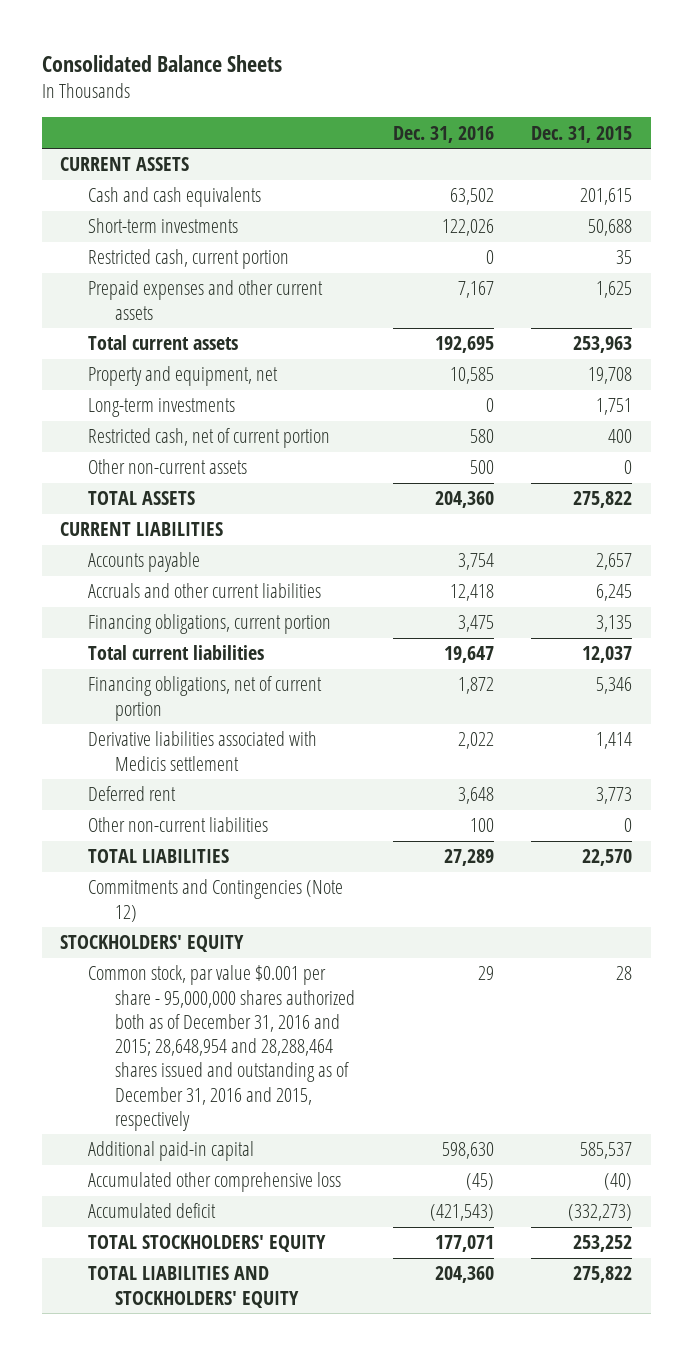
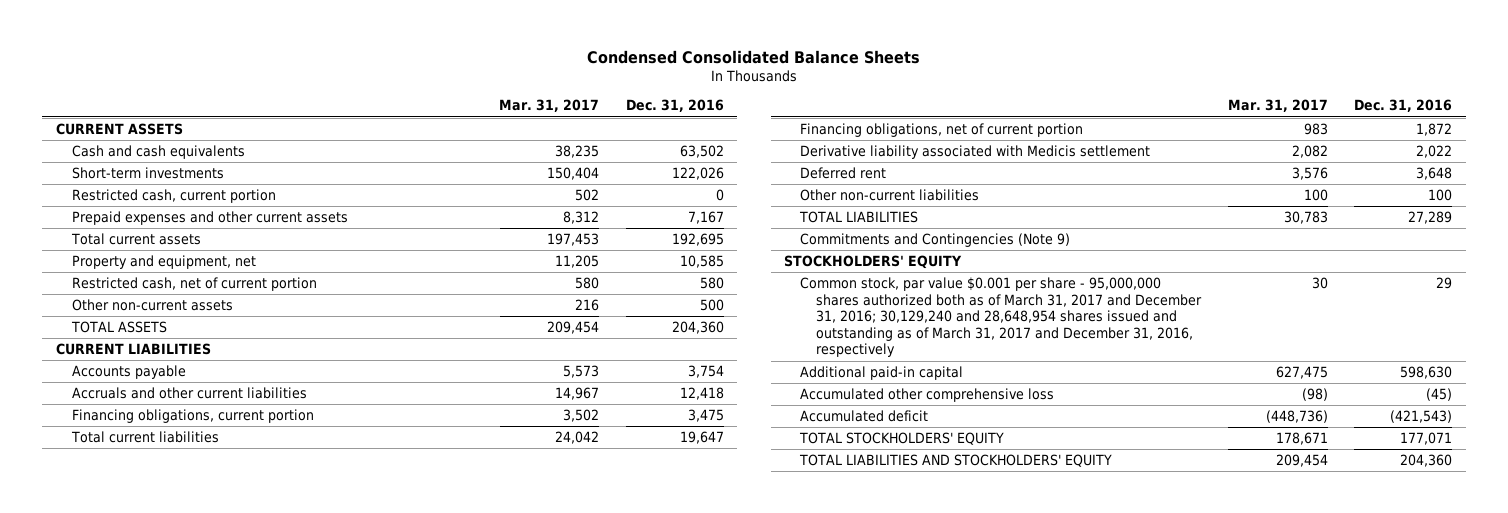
[41,54,282,72] Consolidated Balance Sheets -> [587,50,921,65] Condensed Consolidated Balance Sheets
[531,125,633,143] Dec. 31, 2015 -> none
none -> [499,99,600,113] Mar. 31, 2017
[87,398,235,418] Long-term investments -> none
[87,731,317,771] Derivative liabilities associated with Medicis settlement -> [800,144,1151,159] Derivative liability associated with Medicis settlement
[87,879,343,922] Commitments and Contingencies (Note 12) -> [800,232,1071,247] Commitments and Contingencies (Note 9)
[87,965,356,1131] Common stock, par value $0.001 per share - 95,000,000 shares authorized both as of December 31, 2016 and 2015; 28,648,954 and 28,288,464 shares issued and outstanding as of December 31, 2016 and 2015, respectively -> [800,276,1203,358] Common stock, par value $0.001 per share - 95,000,000 shares authorized both as of March 31, 2017 and December 31, 2016; 30,129,240 and 28,648,954 shares issued and outstanding as of March 31, 2017 and December 31, 2016, respectively

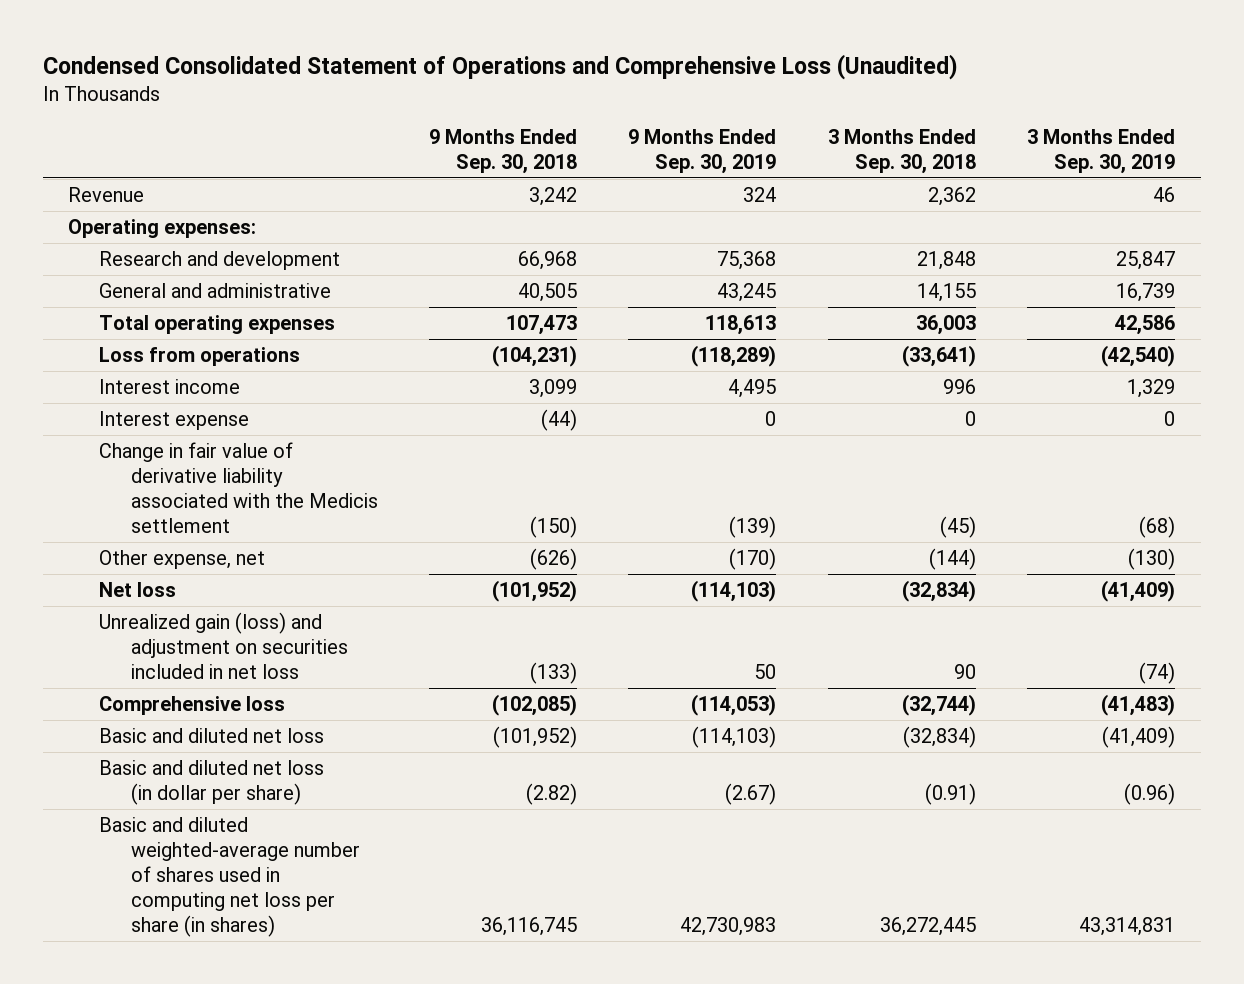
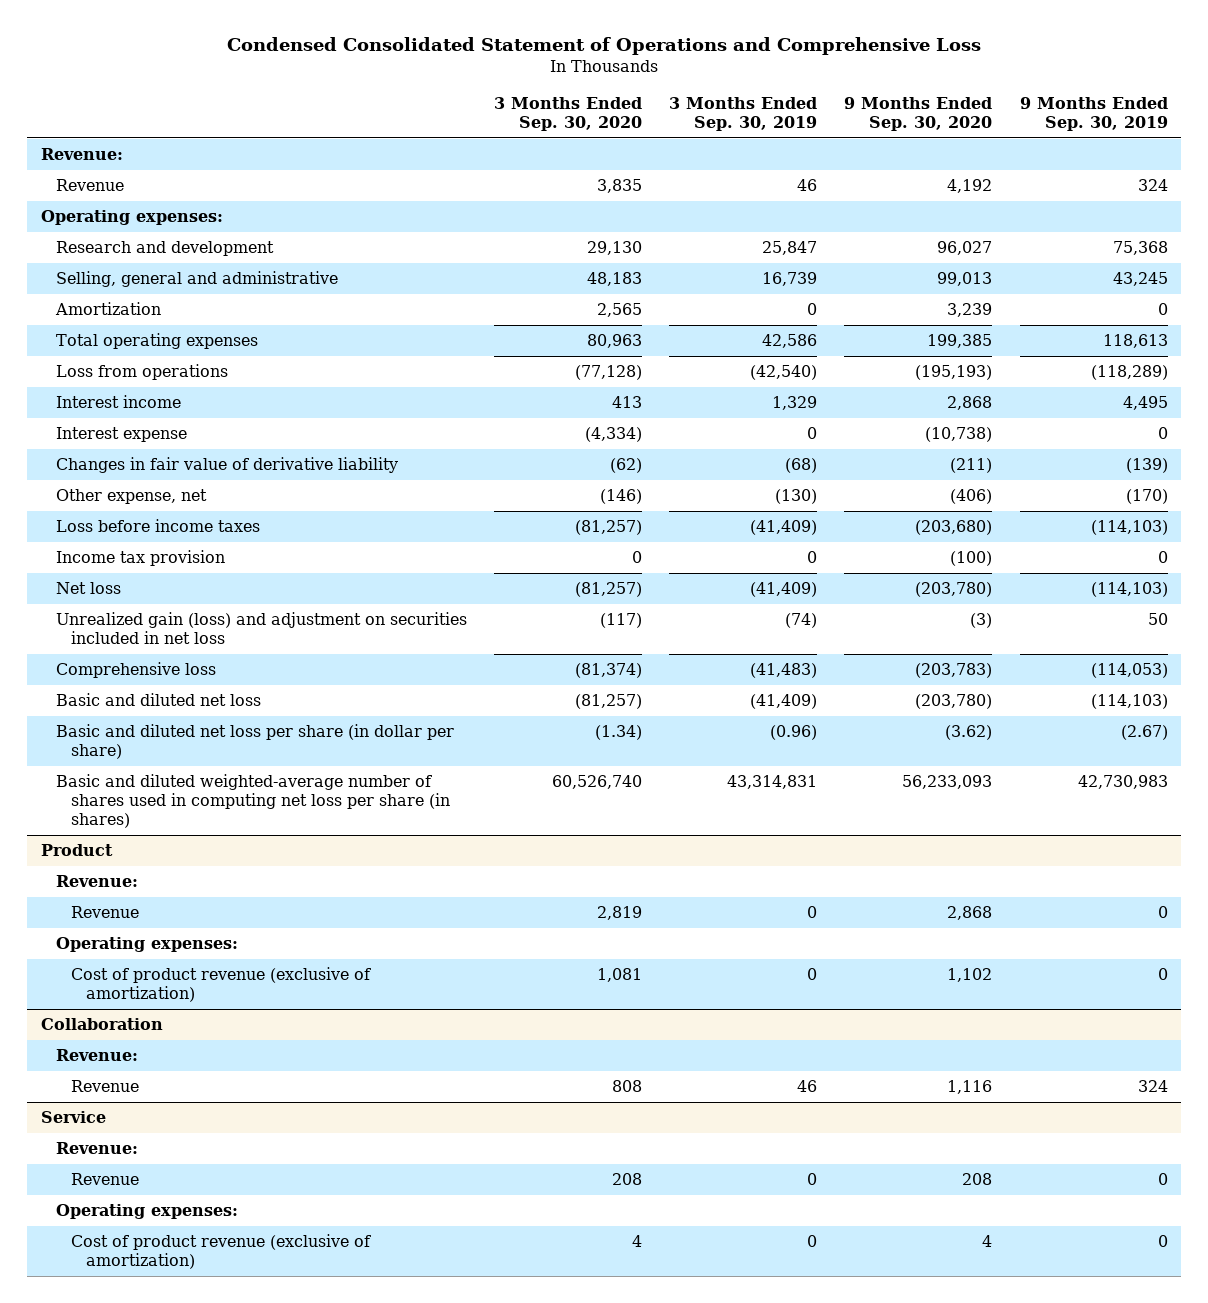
[42,53,958,80] Condensed Consolidated Statement of Operations and Comprehensive Loss (Unaudited) -> [227,37,982,56] Condensed Consolidated Statement of Operations and Comprehensive Loss
[428,128,577,174] 9 Months Ended Sep. 30, 2018 -> none
[827,128,976,174] 3 Months Ended Sep. 30, 2018 -> none
none -> [493,96,642,131] 3 Months Ended Sep. 30, 2020
none -> [844,96,993,131] 9 Months Ended Sep. 30, 2020
none -> [40,148,123,161] Revenue:
[99,283,332,299] General and administrative -> [55,271,338,288] Selling, general and administrative
none -> [54,302,161,316] Amortization
[99,442,378,533] Change in fair value of derivative liability associated with the Medicis settlement -> [55,457,398,474] Changes in fair value of derivative liability
none -> [55,519,260,533] Loss before income taxes
none -> [55,550,225,567] Income tax provision
[99,760,325,806] Basic and diluted net loss (in dollar per share) -> [55,724,454,760] Basic and diluted net loss per share (in dollar per share)
none -> [40,844,113,857] Product
none -> [55,875,138,888] Revenue:
none -> [70,906,139,919] Revenue
none -> [55,937,238,953] Operating expenses:
none -> [70,967,371,1003] Cost of product revenue (exclusive of amortization)
none -> [40,1018,163,1031] Collaboration
none -> [55,1049,138,1062] Revenue:
none -> [70,1080,139,1093] Revenue
none -> [40,1111,106,1124] Service
none -> [55,1142,138,1155] Revenue:
none -> [70,1173,139,1186] Revenue
none -> [55,1204,238,1220] Operating expenses:
none -> [70,1234,371,1270] Cost of product revenue (exclusive of amortization)

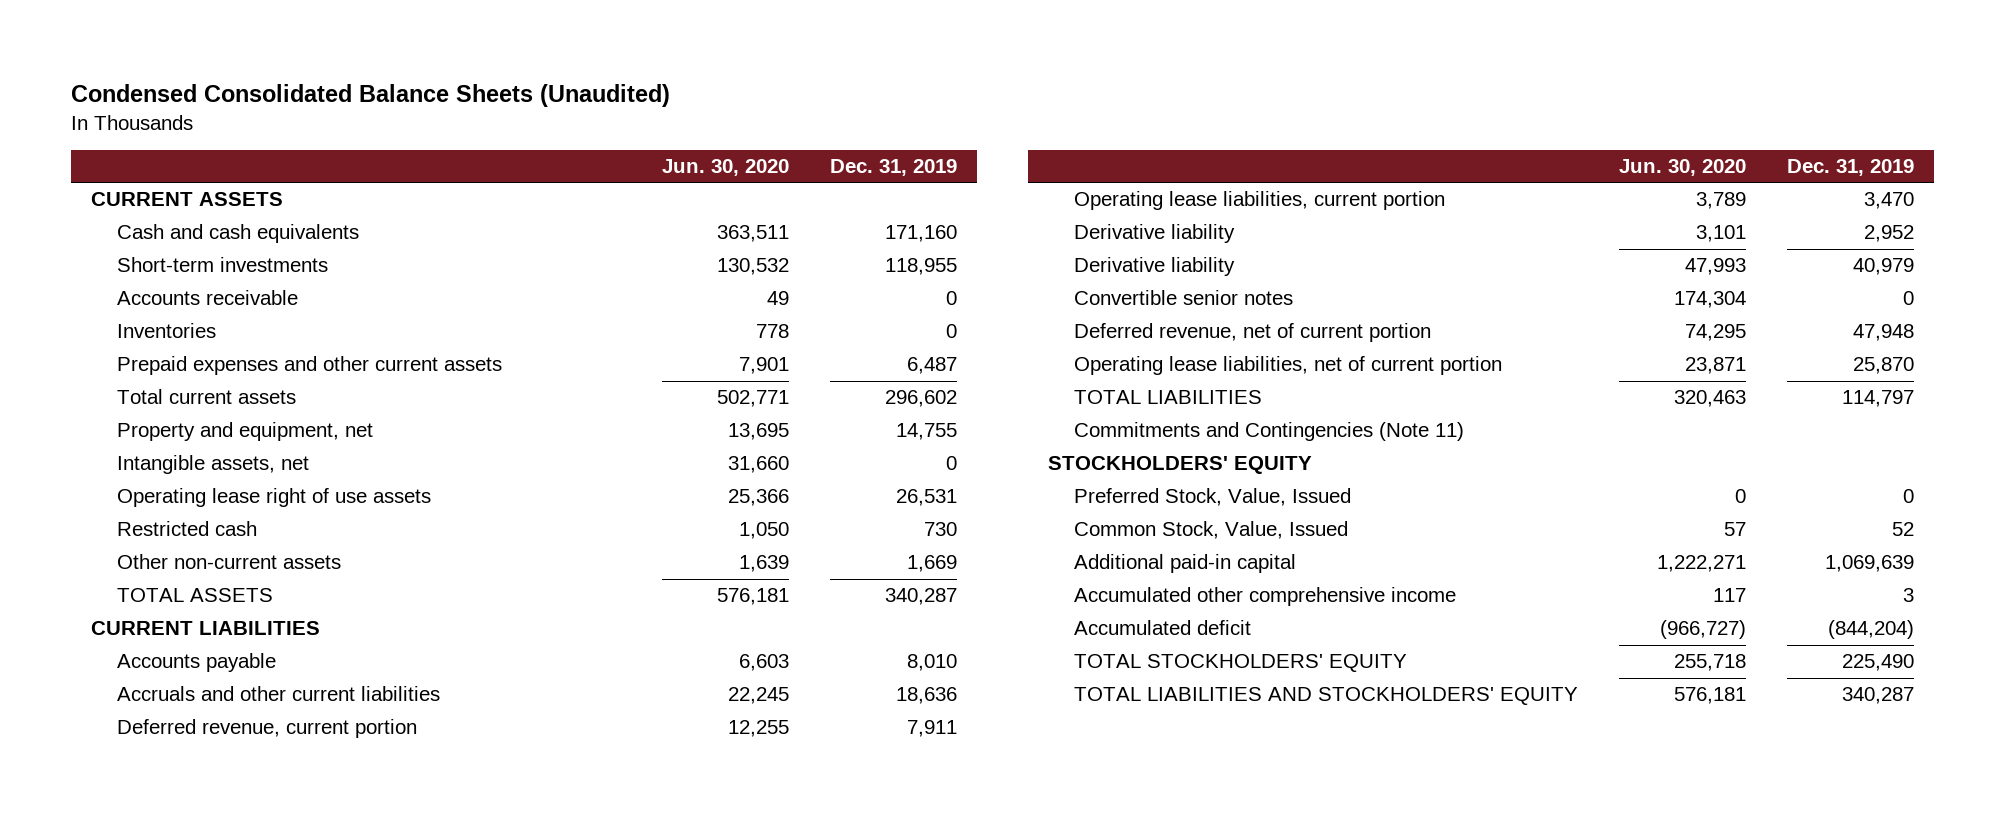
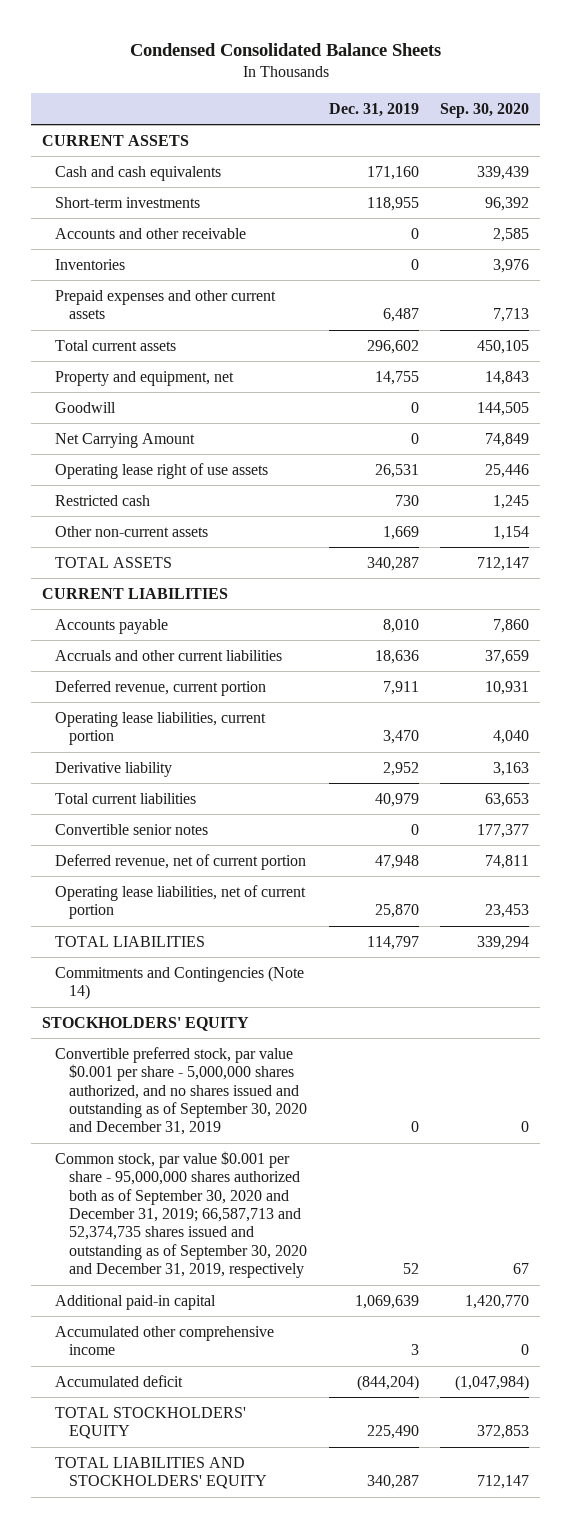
[70,84,670,108] Condensed Consolidated Balance Sheets (Unaudited) -> [129,42,441,56] Condensed Consolidated Balance Sheets
[661,159,789,177] Jun. 30, 2020 -> none
none -> [440,102,530,118] Sep. 30, 2020
[116,290,298,306] Accounts receivable -> [55,227,247,239] Accounts and other receivable
[116,455,309,475] Intangible assets, net -> none
none -> [55,401,117,413] Goodwill
none -> [55,432,196,448] Net Carrying Amount
[1073,257,1235,277] Derivative liability -> [55,792,197,804] Total current liabilities
[1073,422,1464,442] Commitments and Contingencies (Note 11) -> [55,965,305,1001] Commitments and Contingencies (Note 14)
[1073,488,1351,507] Preferred Stock, Value, Issued -> [55,1046,308,1136] Convertible preferred stock, par value $0.001 per share - 5,000,000 shares authorized, and no shares issued and outstanding as of September 30, 2020 and December 31, 2019
[1073,521,1348,540] Common Stock, Value, Issued -> [55,1150,308,1279] Common stock, par value $0.001 per share - 95,000,000 shares authorized both as of September 30, 2020 and December 31, 2019; 66,587,713 and 52,374,735 shares issued and outstanding as of September 30, 2020 and December 31, 2019, respectively

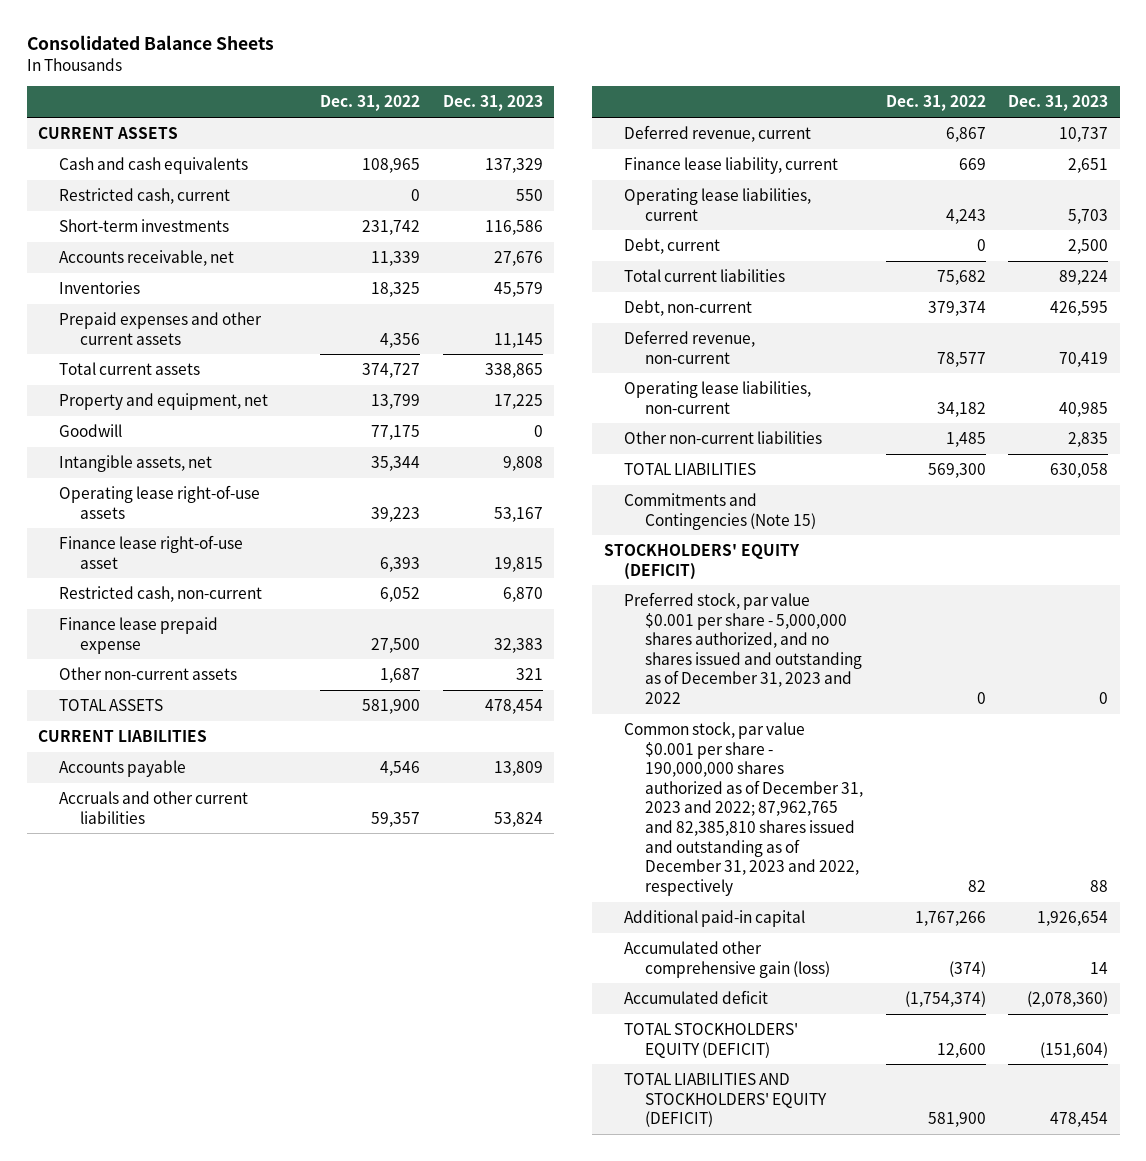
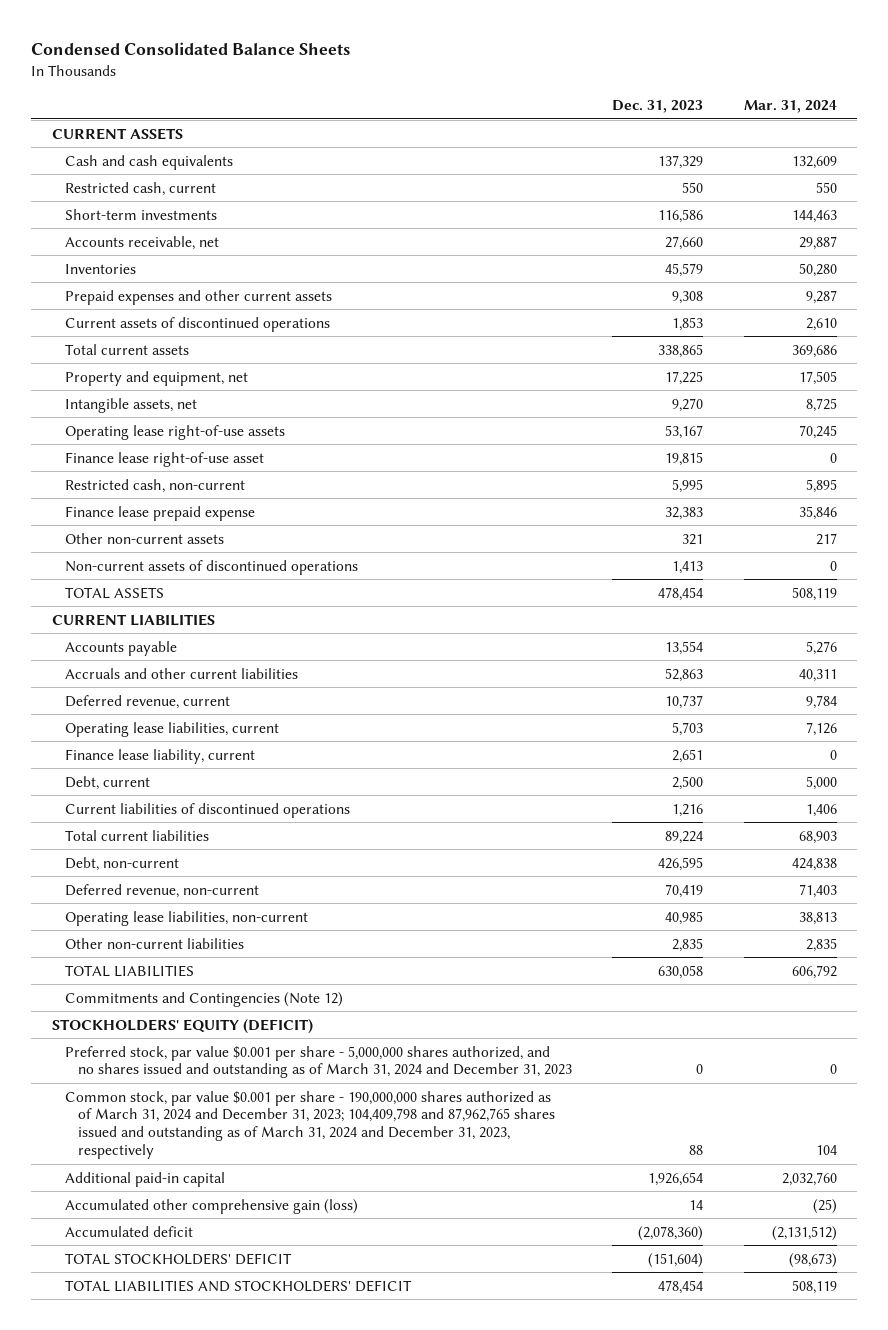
[26,35,274,51] Consolidated Balance Sheets -> [31,42,351,56] Condensed Consolidated Balance Sheets
[320,95,421,112] Dec. 31, 2022 -> none
none -> [743,99,837,113] Mar. 31, 2024
[493,251,543,267] 27,676 -> [665,235,704,250] 27,660
[493,332,543,348] 11,145 -> [672,290,704,304] 9,308
none -> [64,316,330,332] Current assets of discontinued operations
[58,424,122,438] Goodwill -> none
[502,456,543,472] 9,808 -> [672,397,704,412] 9,270
[502,587,543,603] 6,870 -> [672,478,704,493] 5,995
none -> [64,559,358,575] Non-current assets of discontinued operations
[493,761,543,777] 13,809 -> [665,640,704,655] 13,554
[493,811,543,827] 53,824 -> [665,667,704,682] 52,863
[624,157,839,175] Finance lease liability, current -> [64,748,255,764] Finance lease liability, current
none -> [64,802,350,818] Current liabilities of discontinued operations
[624,493,817,530] Commitments and Contingencies (Note 15) -> [64,991,343,1007] Commitments and Contingencies (Note 12)
[624,592,863,705] Preferred stock, par value $0.001 per share - 5,000,000 shares authorized, and no shares issued and outstanding as of December 31, 2023 and 2022 -> [64,1045,572,1079] Preferred stock, par value $0.001 per share - 5,000,000 shares authorized, and no shares issued and outstanding as of March 31, 2024 and December 31, 2023
[624,722,864,896] Common stock, par value $0.001 per share - 190,000,000 shares authorized as of December 31, 2023 and 2022; 87,962,765 and 82,385,810 shares issued and outstanding as of December 31, 2023 and 2022, respectively -> [64,1090,555,1160] Common stock, par value $0.001 per share - 190,000,000 shares authorized as of March 31, 2024 and December 31, 2023; 104,409,798 and 87,962,765 shares issued and outstanding as of March 31, 2024 and December 31, 2023, respectively
[624,1023,799,1058] TOTAL STOCKHOLDERS' EQUITY (DEFICIT) -> [64,1252,292,1265] TOTAL STOCKHOLDERS' DEFICIT
[624,1073,828,1128] TOTAL LIABILITIES AND STOCKHOLDERS' EQUITY (DEFICIT) -> [64,1279,412,1292] TOTAL LIABILITIES AND STOCKHOLDERS' DEFICIT

